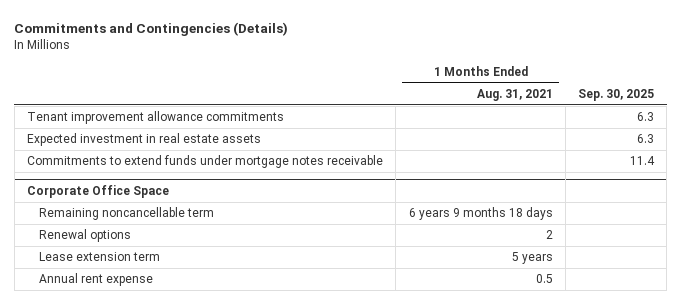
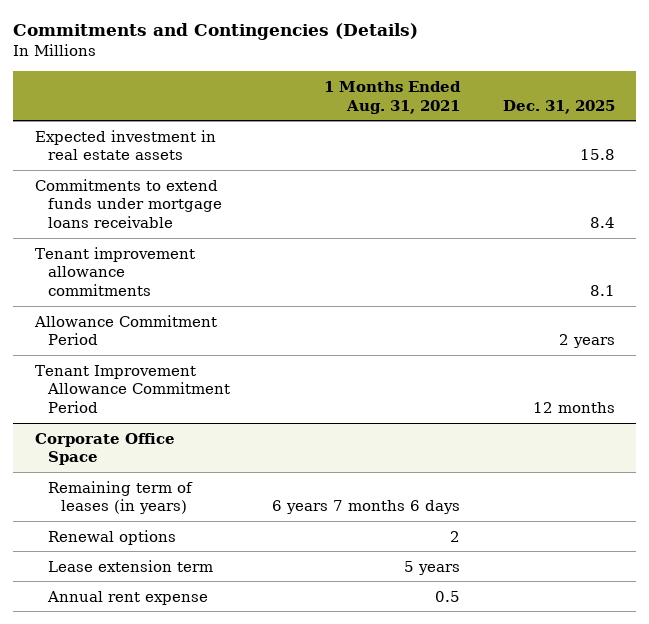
[578,88,655,101] Sep. 30, 2025 -> none
none -> [502,99,615,114] Dec. 31, 2025
[27,155,384,169] Commitments to extend funds under mortgage notes receivable -> [34,178,222,229] Commitments to extend funds under mortgage loans receivable
[27,111,285,125] Tenant improvement allowance commitments -> [34,246,195,297] Tenant improvement allowance commitments
none -> [33,314,217,346] Allowance Commitment Period
none -> [34,364,230,414] Tenant Improvement Allowance Commitment Period
[38,207,214,221] Remaining noncancellable term -> [47,480,193,515] Remaining term of leases (in years)
[408,207,553,221] 6 years 9 months 18 days -> [272,500,461,515] 6 years 7 months 6 days

